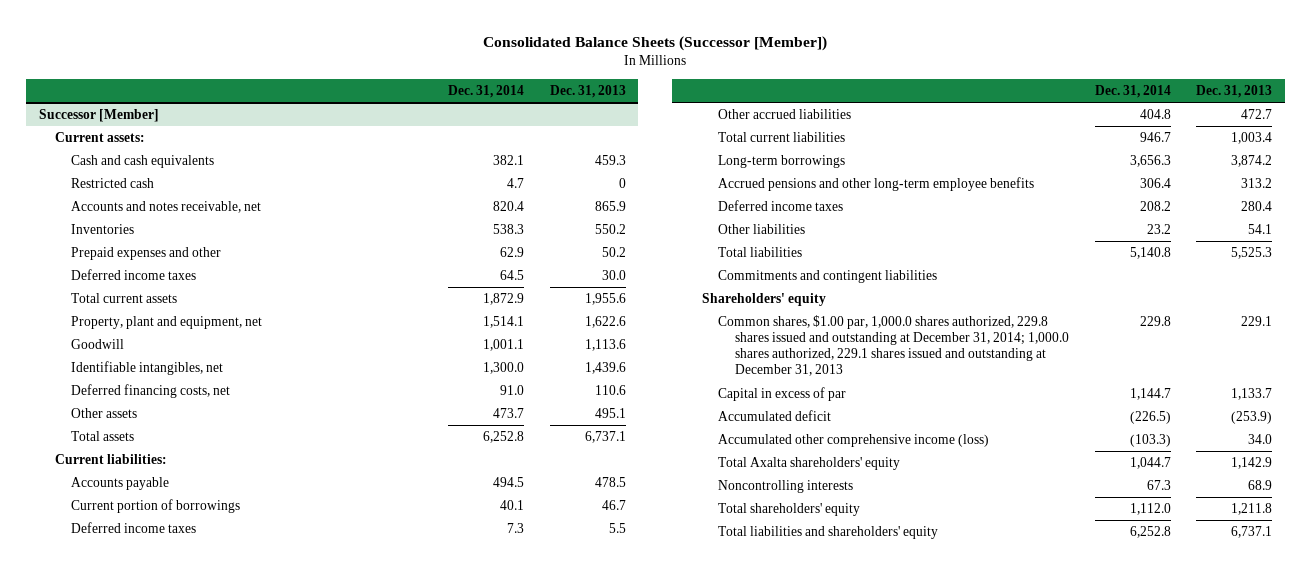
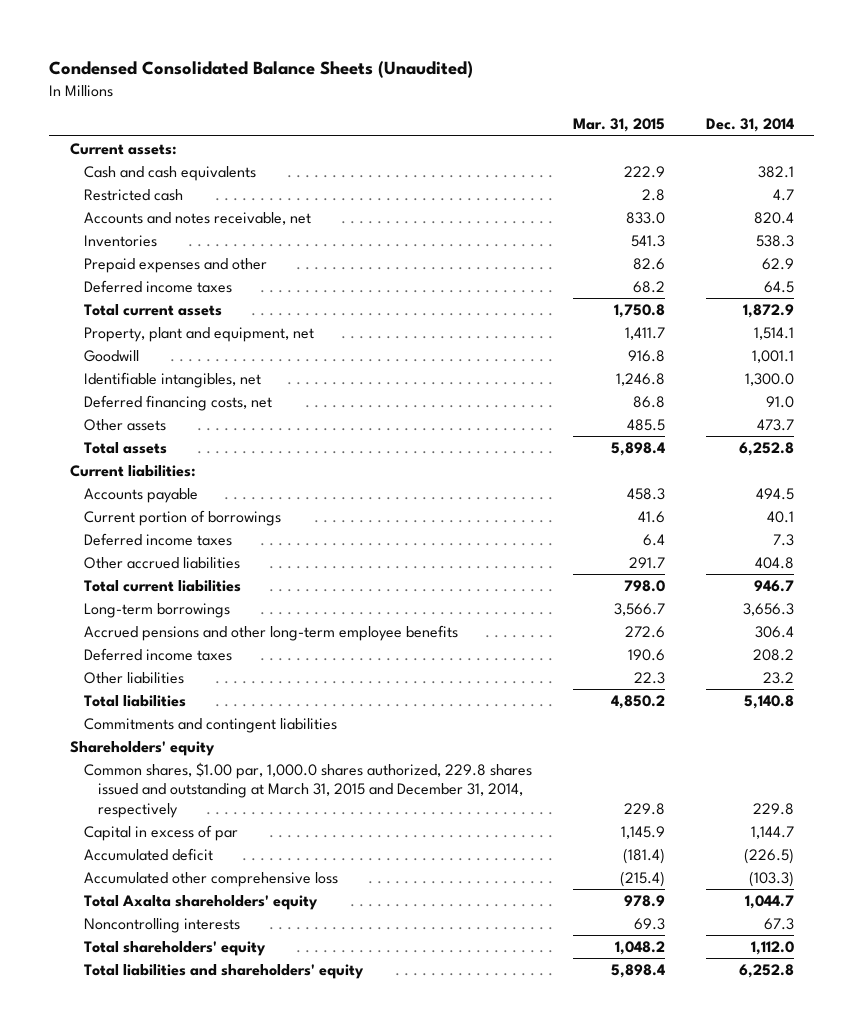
[483,35,828,51] Consolidated Balance Sheets (Successor [Member]) -> [49,61,474,79] Condensed Consolidated Balance Sheets (Unaudited)
[549,84,626,98] Dec. 31, 2013 -> none
none -> [572,118,665,133] Mar. 31, 2015
[38,109,159,123] Successor [Member] -> none
[718,315,1069,377] Common shares, $1.00 par, 1,000.0 shares authorized, 229.8 shares issued and outstanding at December 31, 2014; 1,000.0 shares authorized, 229.1 shares issued and outstanding at December 31, 2013 -> [84,761,533,818] Common shares, $1.00 par, 1,000.0 shares authorized, 229.8 shares issued and outstanding at March 31, 2015 and December 31, 2014, respectively
[718,434,990,448] Accumulated other comprehensive income (loss) -> [84,871,339,887] Accumulated other comprehensive loss

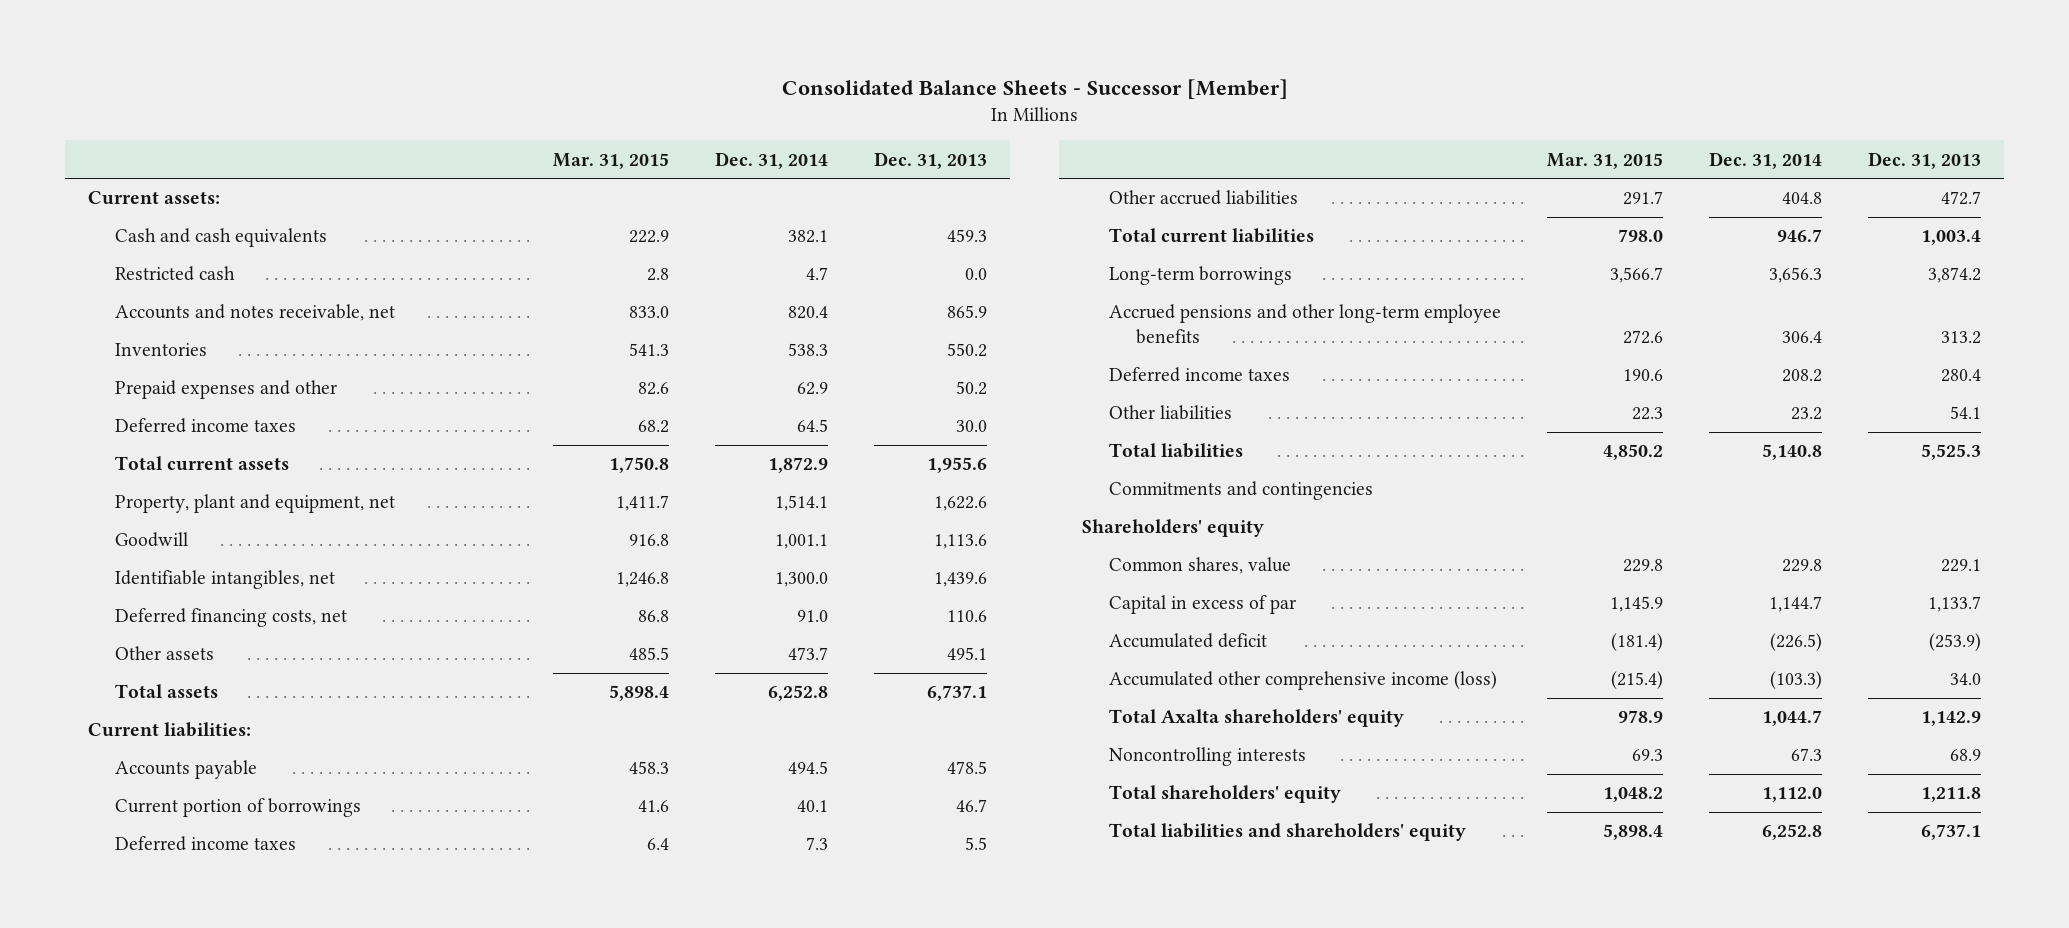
[49,61,474,79] Condensed Consolidated Balance Sheets (Unaudited) -> [781,78,1288,99] Consolidated Balance Sheets - Successor [Member]
none -> [874,151,988,169] Dec. 31, 2013
[84,717,338,733] Commitments and contingent liabilities -> [1108,481,1373,501] Commitments and contingencies
[84,761,533,818] Common shares, $1.00 par, 1,000.0 shares authorized, 229.8 shares issued and outstanding at March 31, 2015 and December 31, 2014, respectively -> [1108,557,1291,575] Common shares, value
[84,871,339,887] Accumulated other comprehensive loss -> [1108,671,1497,691] Accumulated other comprehensive income (loss)

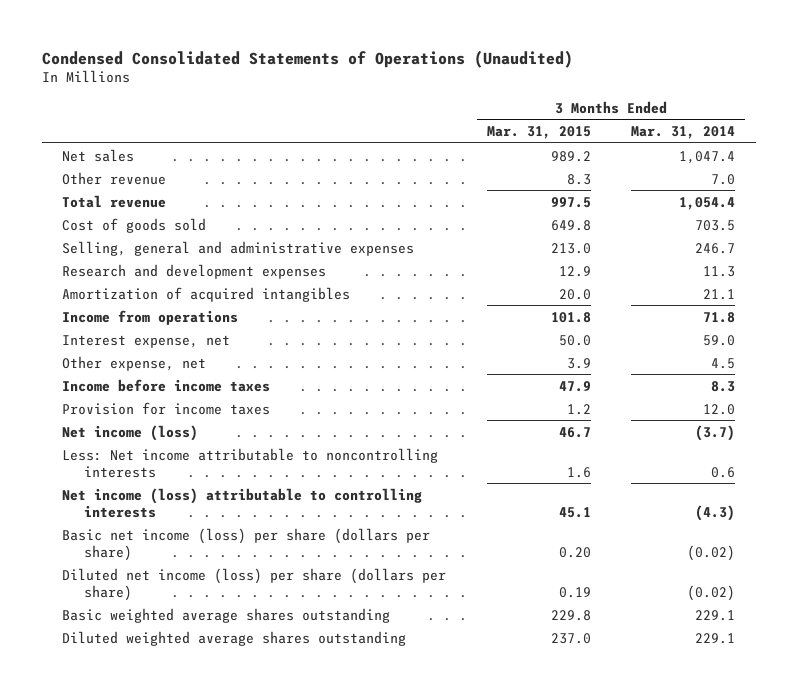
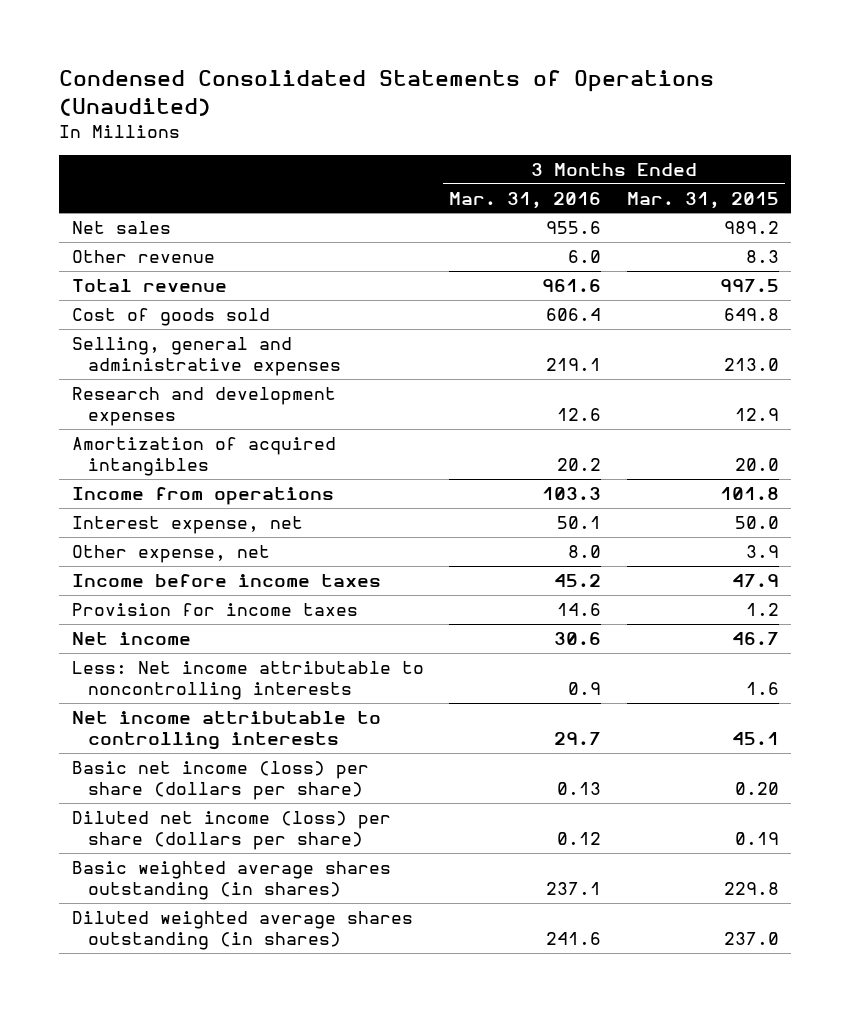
[631,126,736,140] Mar. 31, 2014 -> none
none -> [449,191,602,209] Mar. 31, 2016
[62,424,199,441] Net income (loss) -> [71,632,191,646] Net income
[62,487,423,518] Net income (loss) attributable to controlling interests -> [71,711,381,751] Net income attributable to controlling interests
[62,607,391,623] Basic weighted average shares outstanding -> [71,861,391,901] Basic weighted average shares outstanding (in shares)
[62,630,407,646] Diluted weighted average shares outstanding -> [71,911,413,951] Diluted weighted average shares outstanding (in shares)

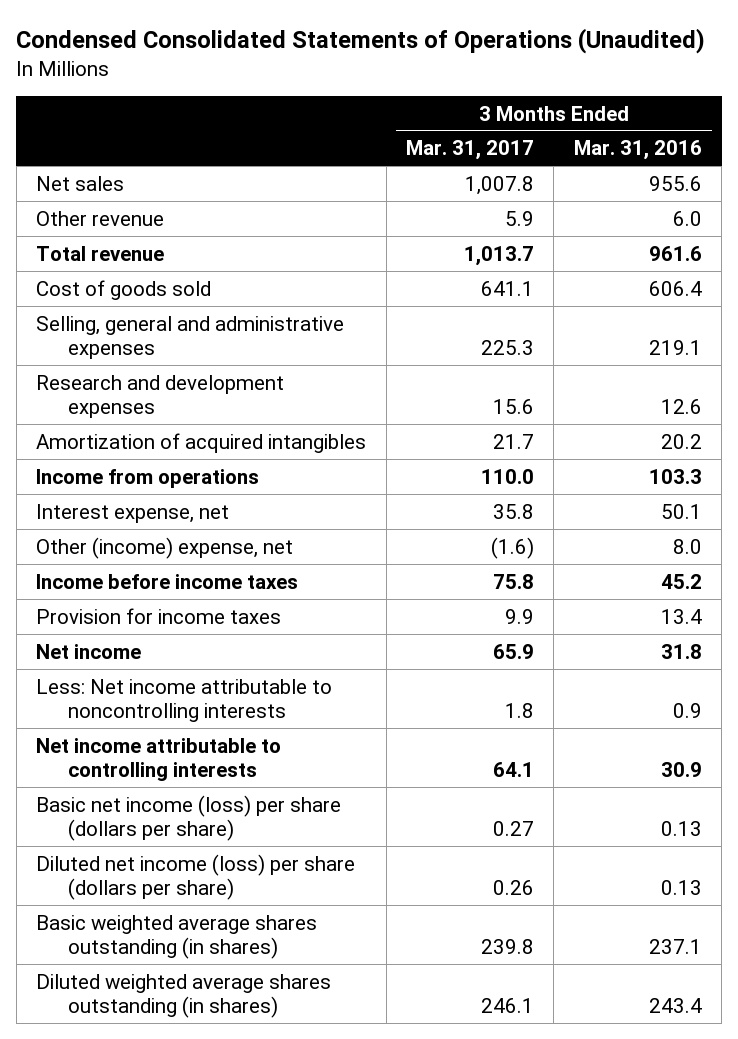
[626,191,779,209] Mar. 31, 2015 -> none
none -> [406,140,535,161] Mar. 31, 2017
[71,545,270,564] Other expense, net -> [36,536,294,559] Other (income) expense, net
[557,603,602,617] 14.6 -> [660,608,702,624] 13.4
[554,632,602,646] 30.6 -> [660,643,702,659] 31.8
[554,732,602,746] 29.7 -> [660,761,702,777] 30.9
[557,832,602,846] 0.12 -> [660,879,702,895] 0.13
[546,932,602,946] 241.6 -> [648,997,702,1013] 243.4

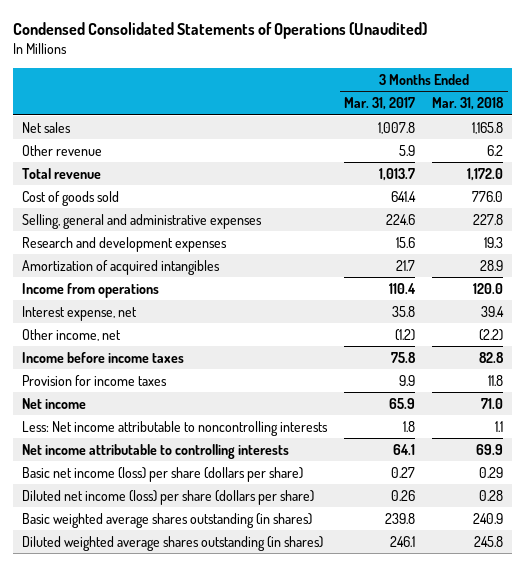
[573,140,702,161] Mar. 31, 2016 -> none
none -> [432,97,505,111] Mar. 31, 2018
[481,280,535,296] 641.1 -> [391,190,417,202] 641.4
[481,339,535,355] 225.3 -> [386,213,416,225] 224.6
[481,468,535,484] 110.0 -> [389,282,417,294] 110.4
[36,536,294,559] Other (income) expense, net -> [21,328,121,341] Other income, net
[491,536,535,559] (1.6) -> [395,328,416,341] (1.2)

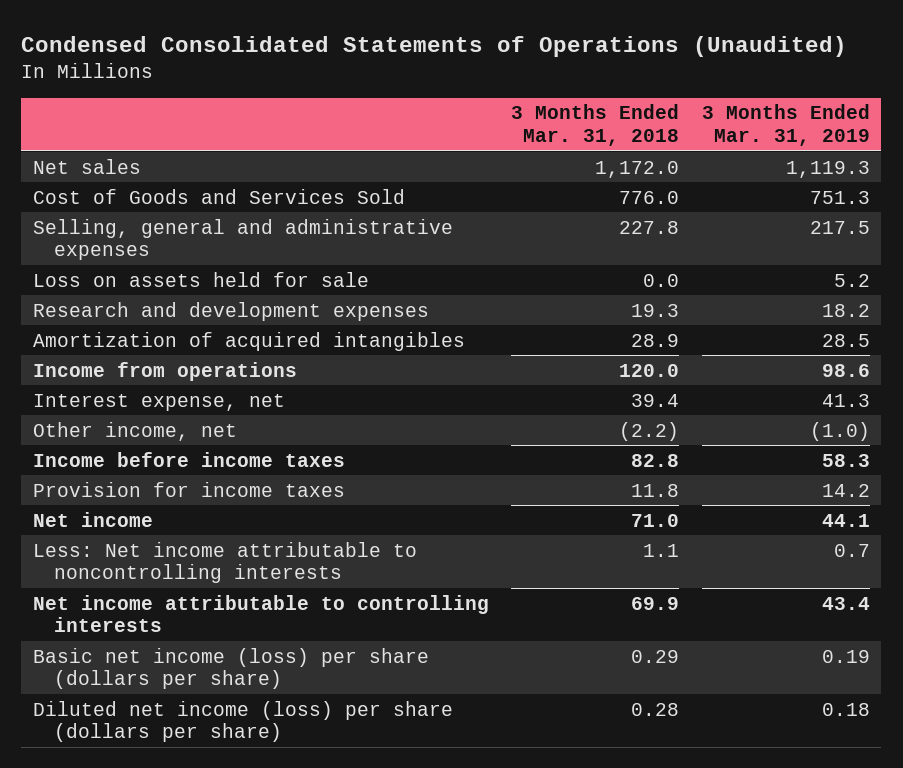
[344,97,416,111] Mar. 31, 2017 -> none
none -> [701,104,870,146] 3 Months Ended Mar. 31, 2019
[21,144,102,156] Other revenue -> none
[21,167,101,179] Total revenue -> none
[472,121,504,134] 1,165.8 -> [595,160,680,178] 1,172.0
[21,190,119,206] Cost of goods sold -> [32,188,405,204] Cost of Goods and Services Sold
none -> [32,271,369,287] Loss on assets held for sale
[21,512,312,528] Basic weighted average shares outstanding (in shares) -> none
[21,535,323,551] Diluted weighted average shares outstanding (in shares) -> none

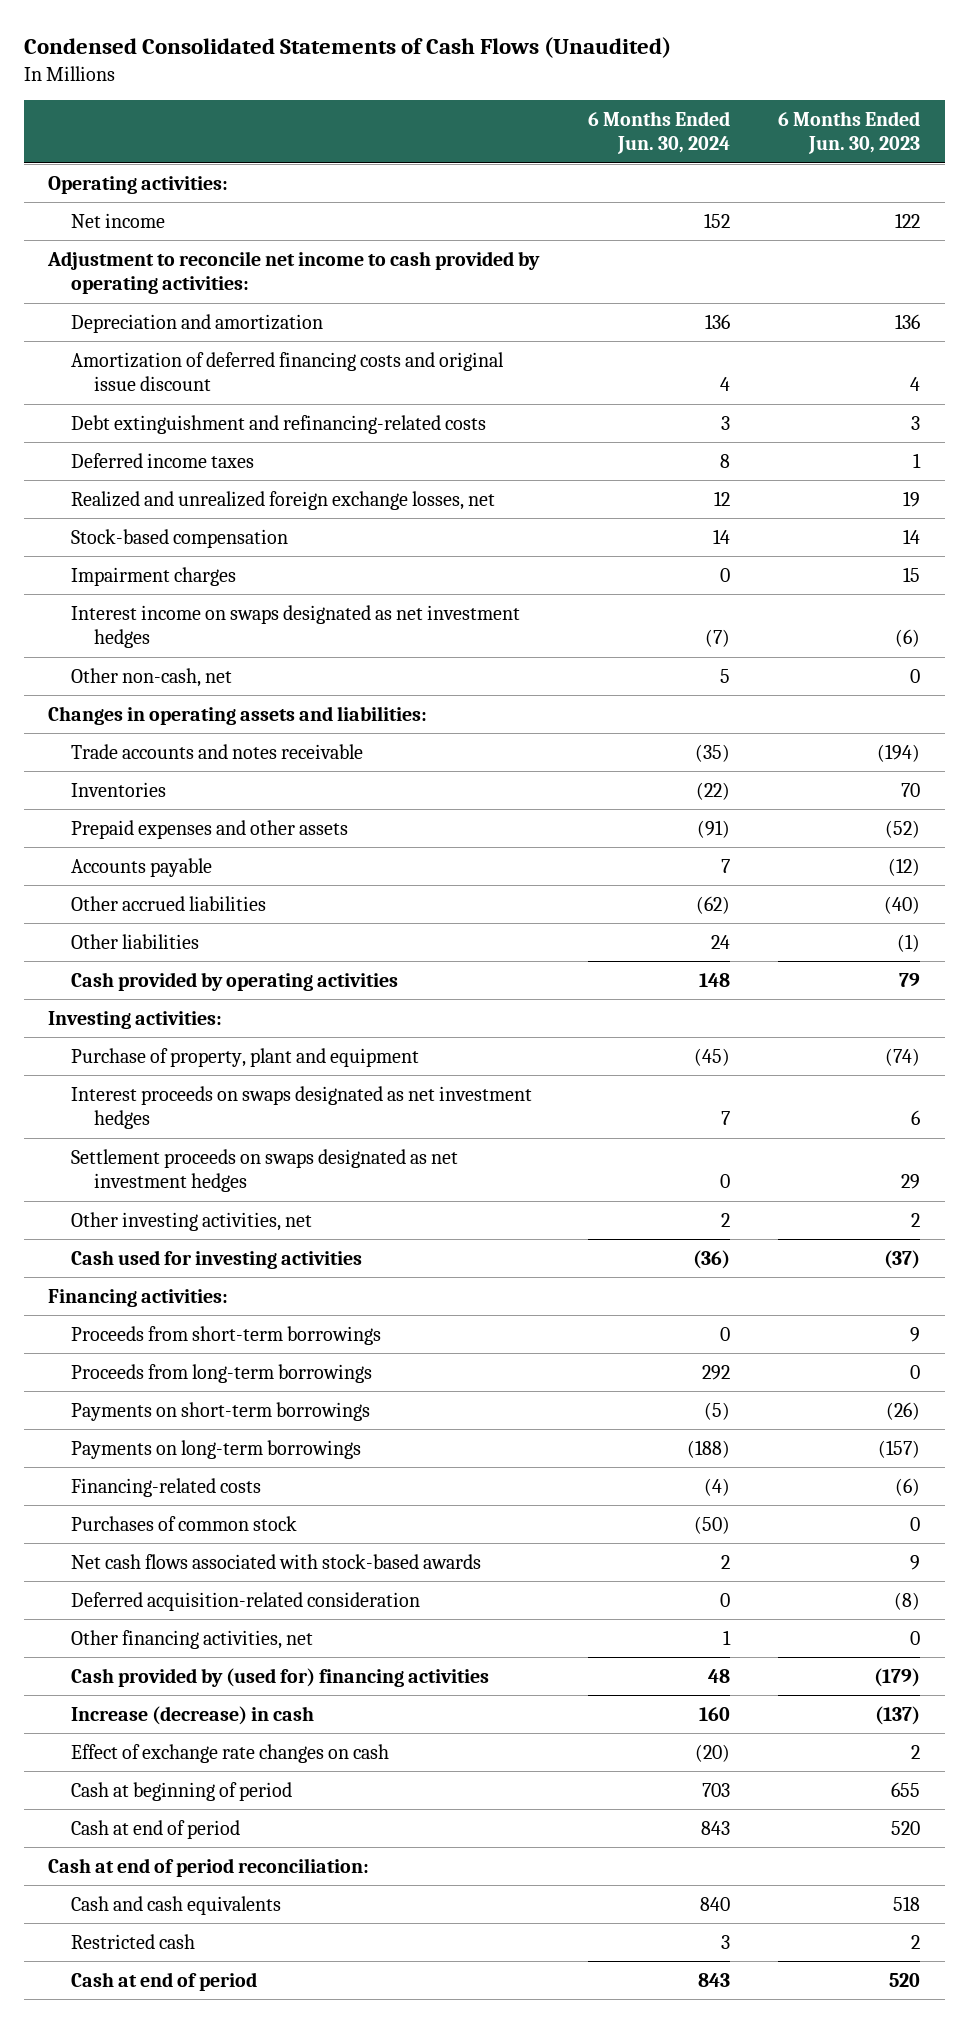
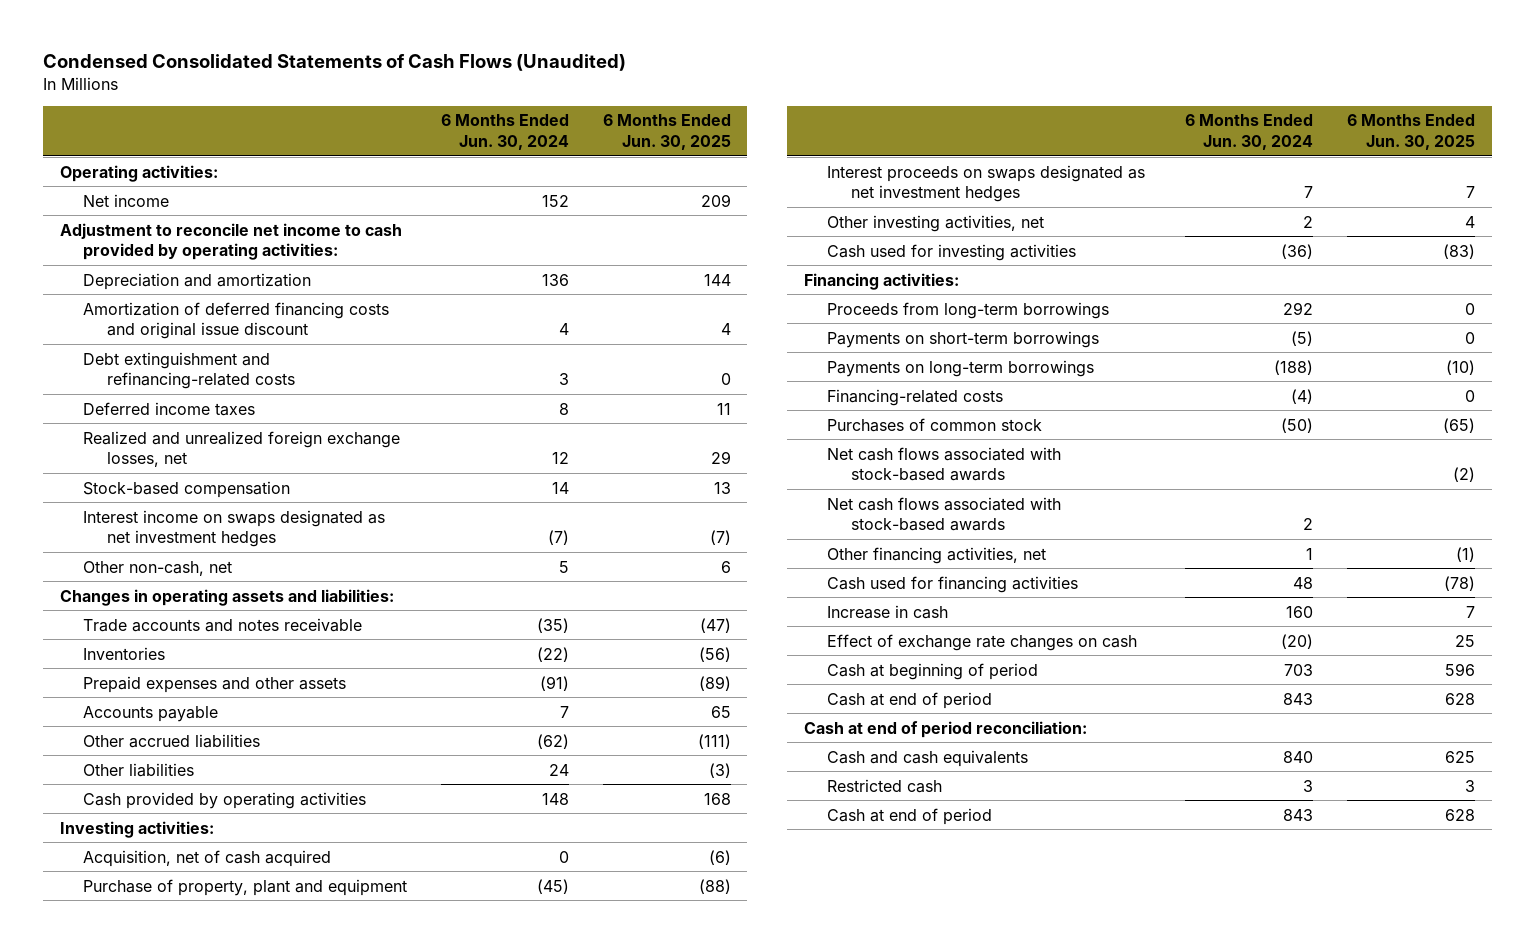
[778,110,921,154] 6 Months Ended Jun. 30, 2023 -> none
none -> [602,114,731,150] 6 Months Ended Jun. 30, 2025
[71,566,237,586] Impairment charges -> none
none -> [83,849,332,867] Acquisition, net of cash acquired
[71,1148,459,1192] Settlement proceeds on swaps designated as net investment hedges -> none
[71,1325,382,1345] Proceeds from short-term borrowings -> none
none -> [827,446,1062,482] Net cash flows associated with stock-based awards
[71,1591,421,1611] Deferred acquisition-related consideration -> none
[71,1667,490,1687] Cash provided by (used for) financing activities -> [827,575,1079,593] Cash used for financing activities
[71,1705,315,1725] Increase (decrease) in cash -> [827,604,949,619] Increase in cash

